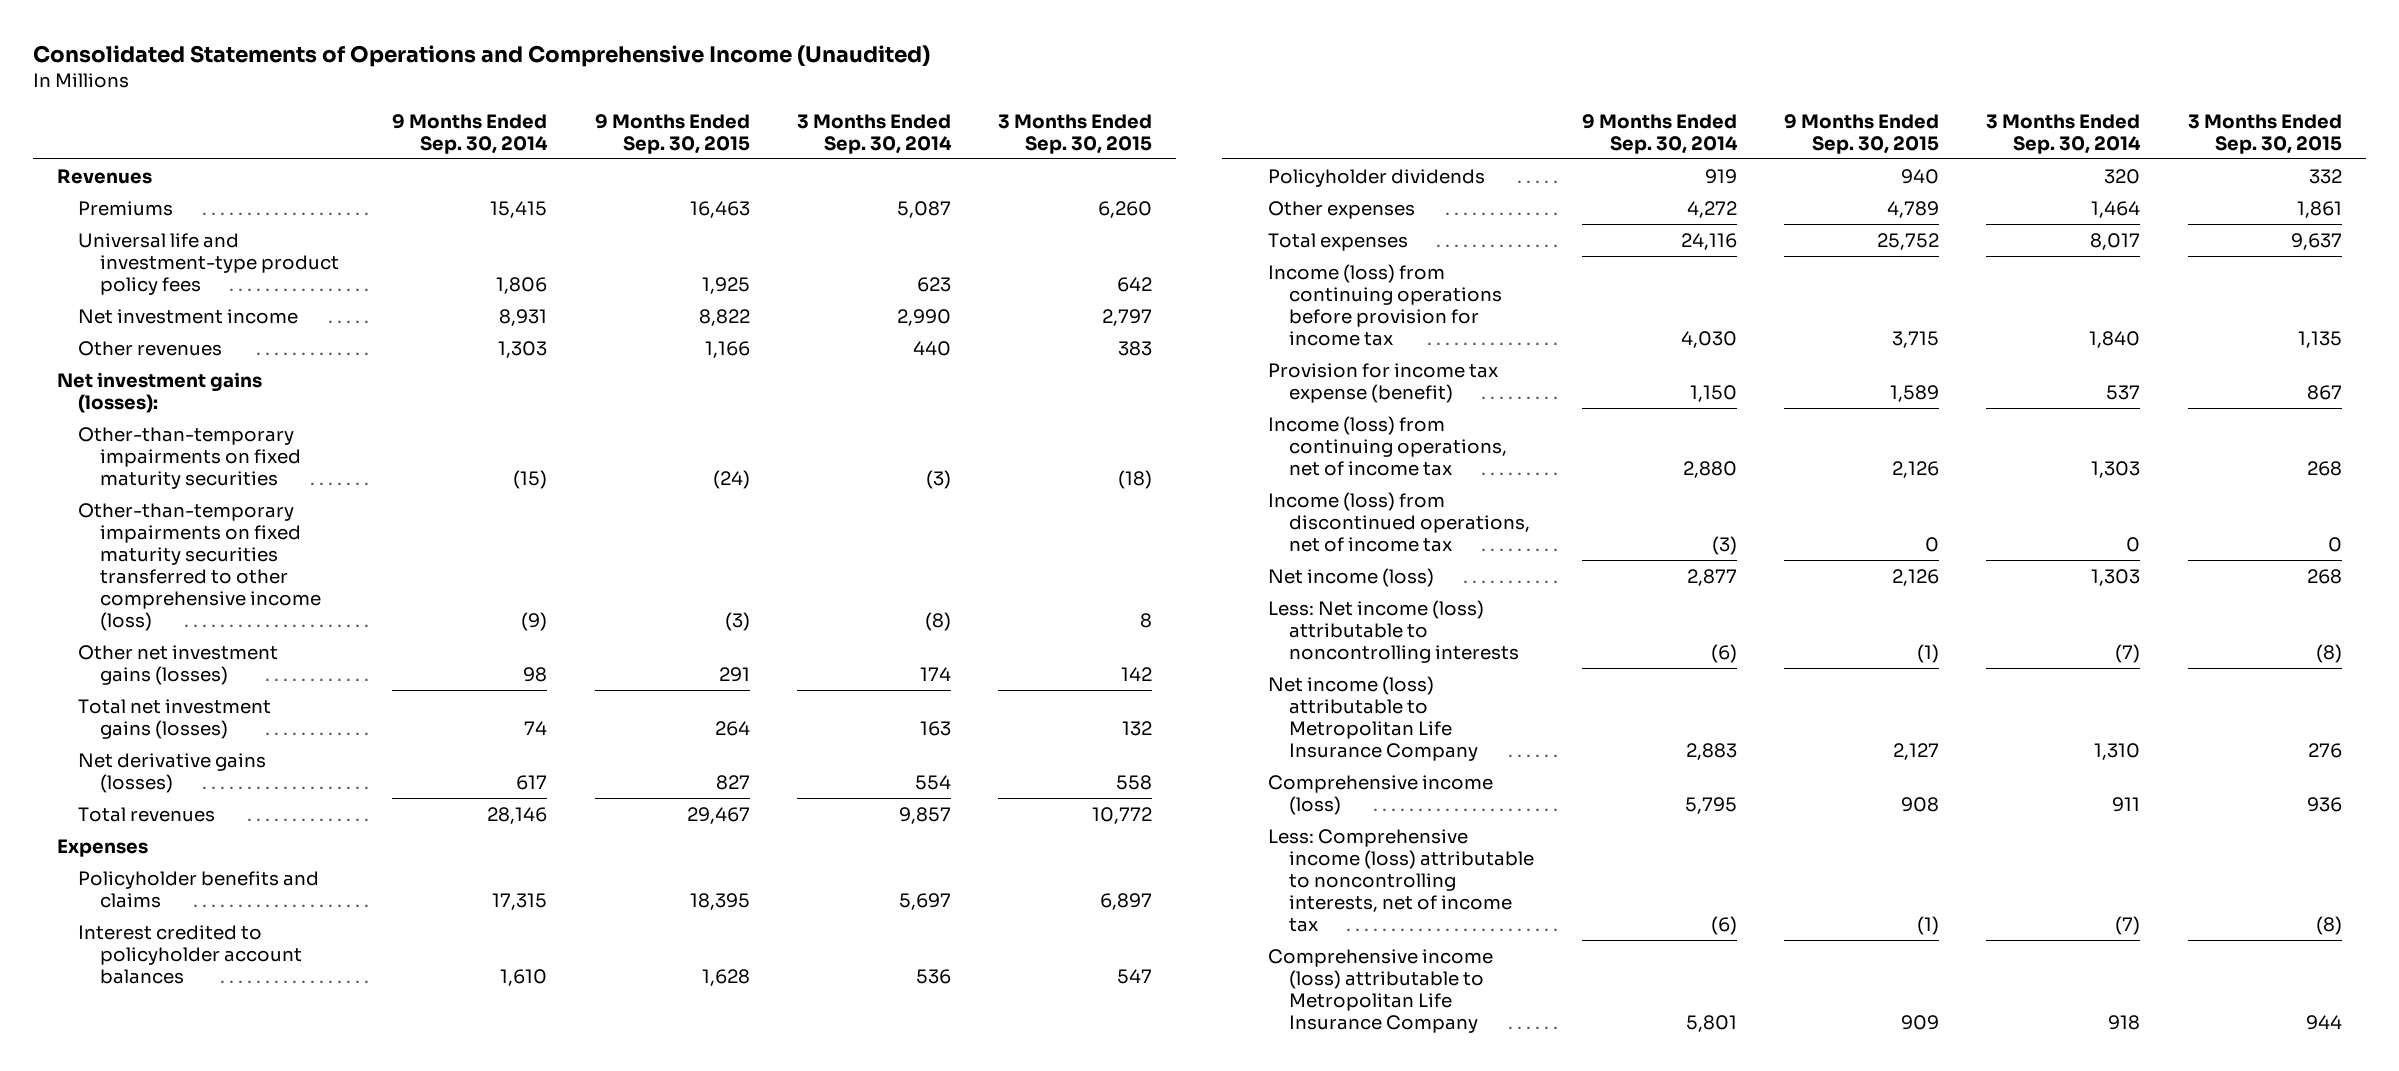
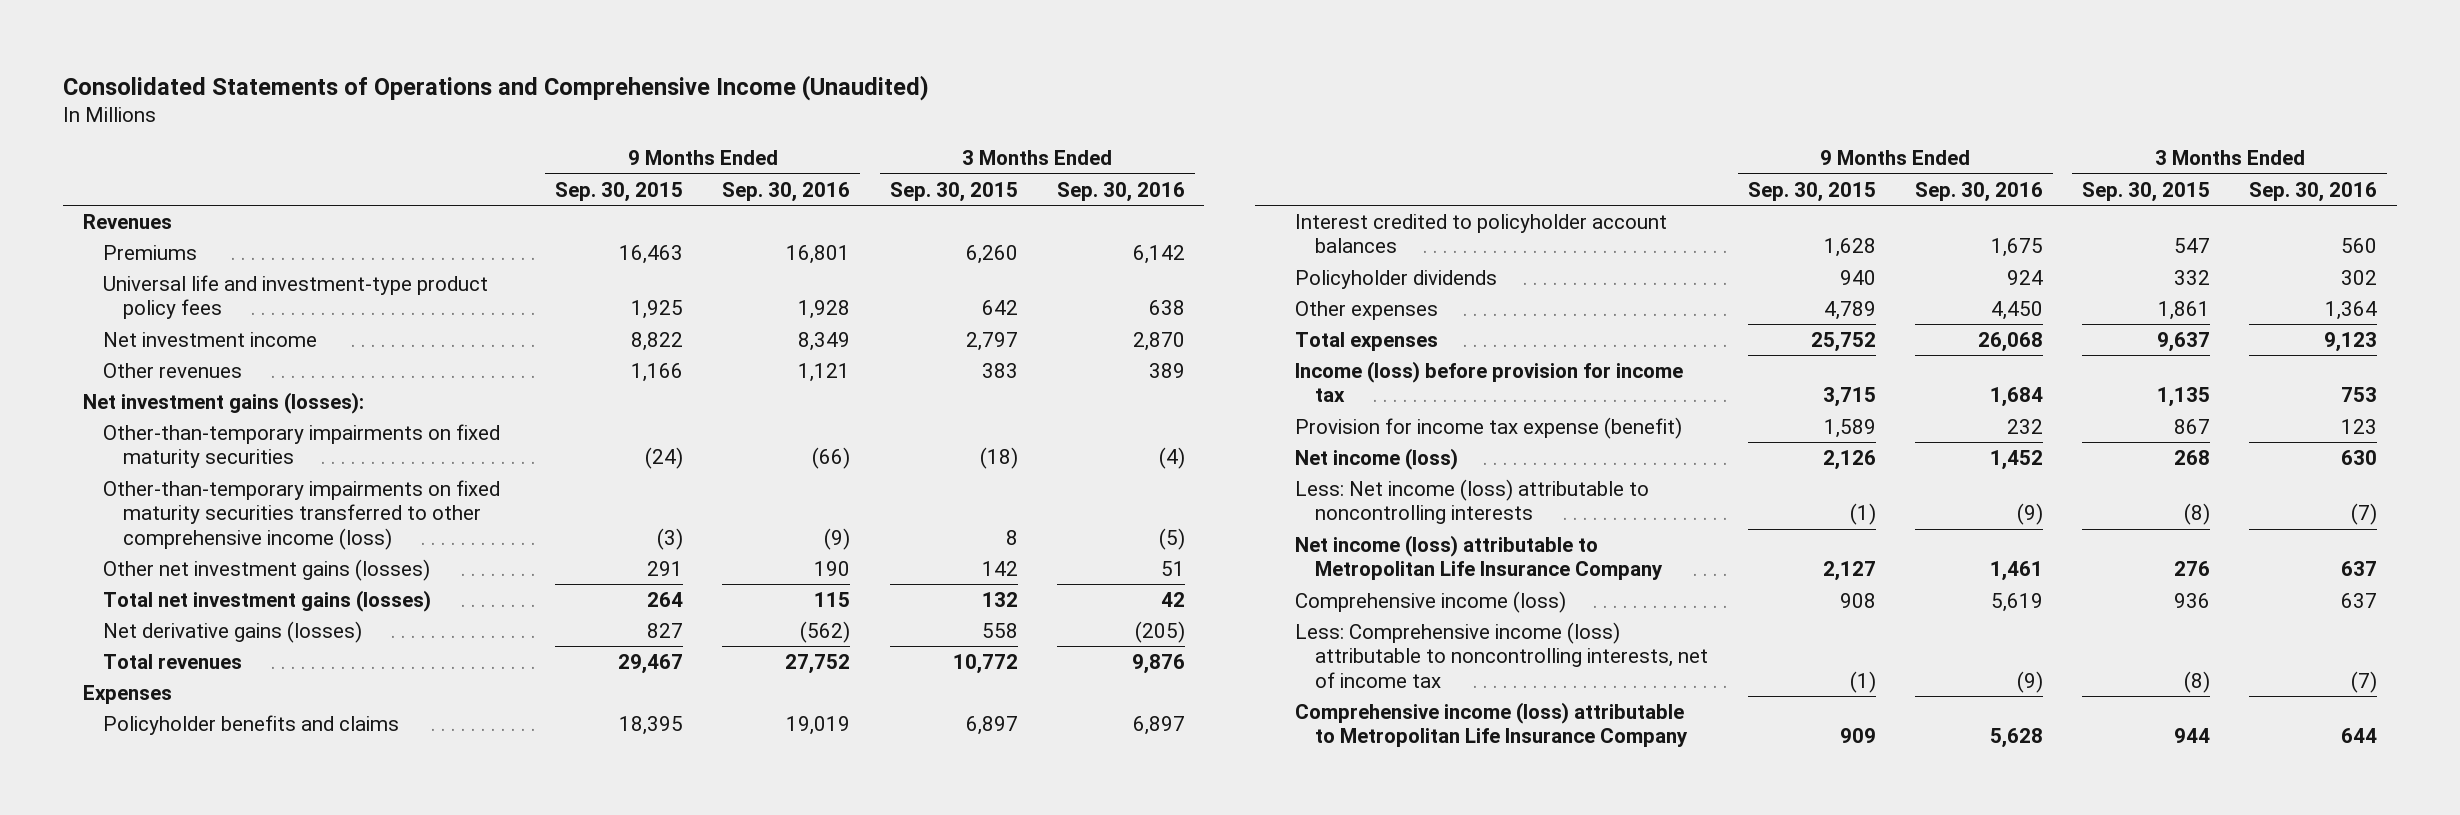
[392,113,549,154] 9 Months Ended Sep. 30, 2014 -> none
[797,113,953,154] 3 Months Ended Sep. 30, 2014 -> none
none -> [722,181,851,202] Sep. 30, 2016
none -> [1056,181,1185,202] Sep. 30, 2016
[1267,263,1503,346] Income (loss) from continuing operations before provision for income tax -> [1295,360,1684,403] Income (loss) before provision for income tax
[1267,415,1508,476] Income (loss) from continuing operations, net of income tax -> none
[1267,491,1531,552] Income (loss) from discontinued operations, net of income tax -> none

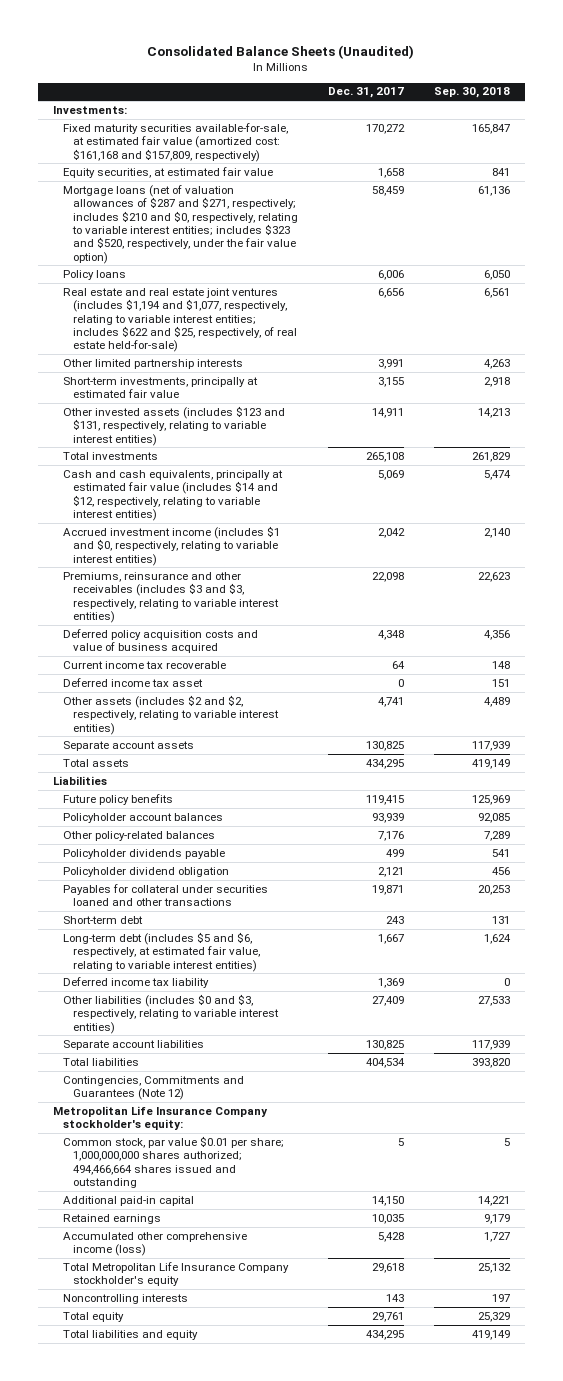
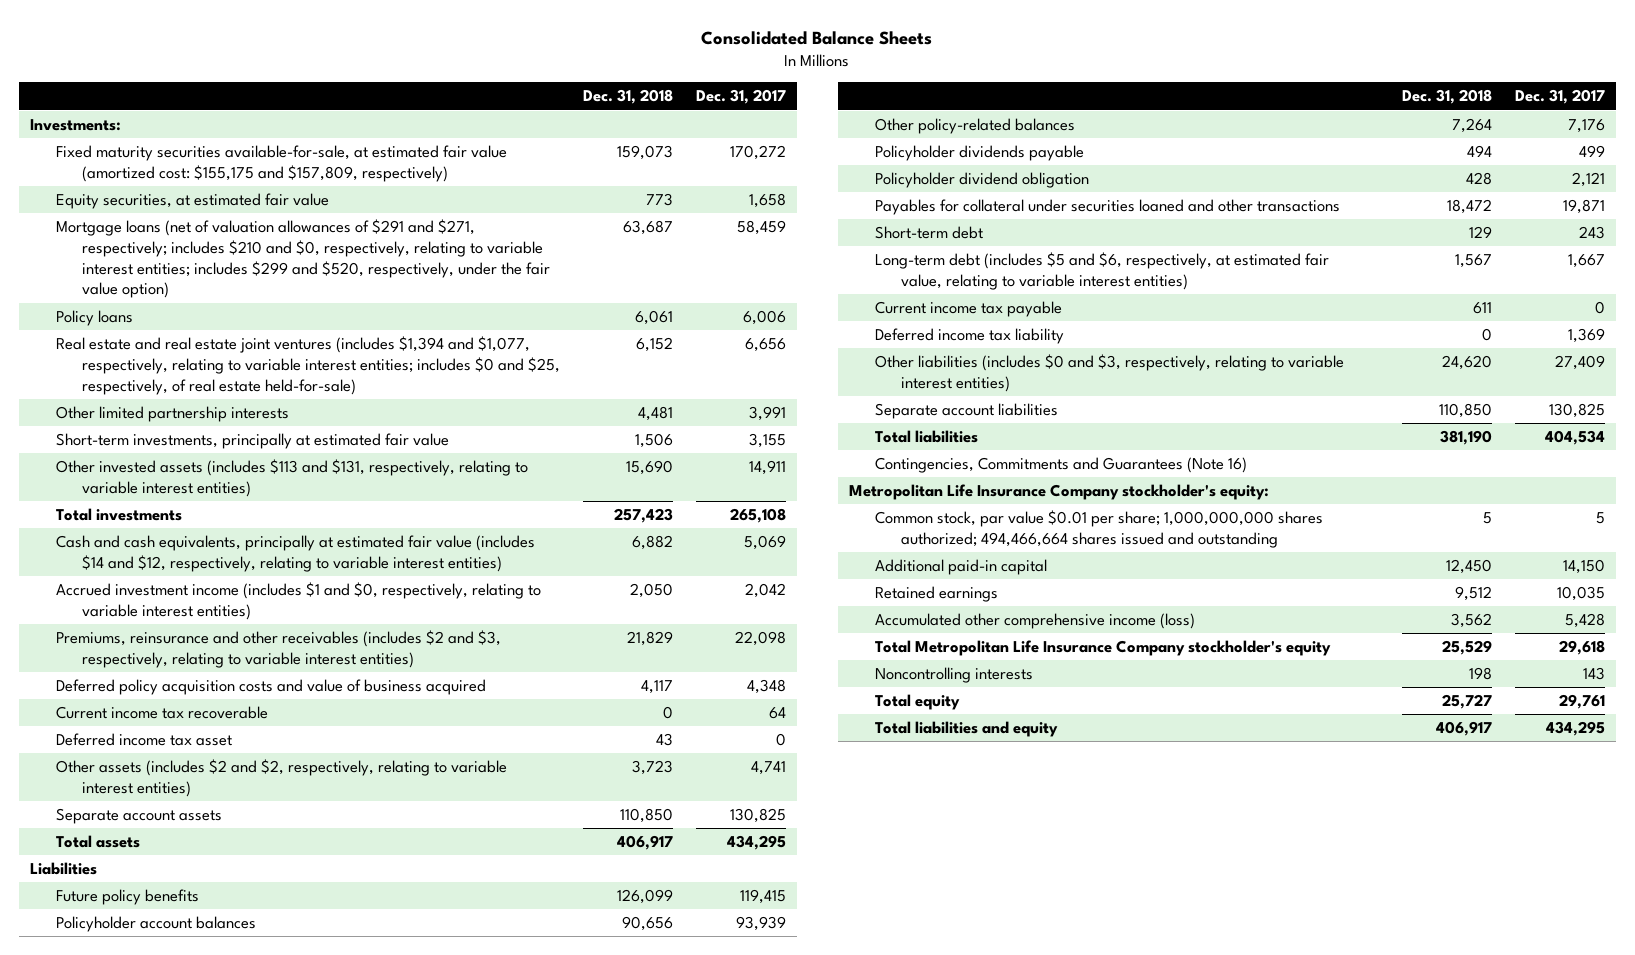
[147,44,415,59] Consolidated Balance Sheets (Unaudited) -> [701,30,933,45] Consolidated Balance Sheets
[434,87,511,99] Sep. 30, 2018 -> none
none -> [582,89,673,105] Dec. 31, 2018
[62,122,288,162] Fixed maturity securities available-for-sale, at estimated fair value (amortized cost: $161,168 and $157,809, respectively) -> [55,145,507,182] Fixed maturity securities available-for-sale, at estimated fair value (amortized cost: $155,175 and $157,809, respectively)
[62,184,299,264] Mortgage loans (net of valuation allowances of $287 and $271, respectively; includes $210 and $0, respectively, relating to variable interest entities; includes $323 and $520, respectively, under the fair value option) -> [55,219,550,299] Mortgage loans (net of valuation allowances of $291 and $271, respectively; includes $210 and $0, respectively, relating to variable interest entities; includes $299 and $520, respectively, under the fair value option)
[62,287,298,353] Real estate and real estate joint ventures (includes $1,194 and $1,077, respectively, relating to variable interest entities; includes $622 and $25, respectively, of real estate held-for-sale) -> [55,336,560,395] Real estate and real estate joint ventures (includes $1,394 and $1,077, respectively, relating to variable interest entities; includes $0 and $25, respectively, of real estate held-for-sale)
[62,405,285,446] Other invested assets (includes $123 and $131, respectively, relating to variable interest entities) -> [55,459,528,497] Other invested assets (includes $113 and $131, respectively, relating to variable interest entities)
[62,571,280,623] Premiums, reinsurance and other receivables (includes $3 and $3, respectively, relating to variable interest entities) -> [55,630,501,668] Premiums, reinsurance and other receivables (includes $2 and $3, respectively, relating to variable interest entities)
none -> [875,301,1063,318] Current income tax payable
[62,1075,244,1101] Contingencies, Commitments and Guarantees (Note 12) -> [875,457,1248,474] Contingencies, Commitments and Guarantees (Note 16)

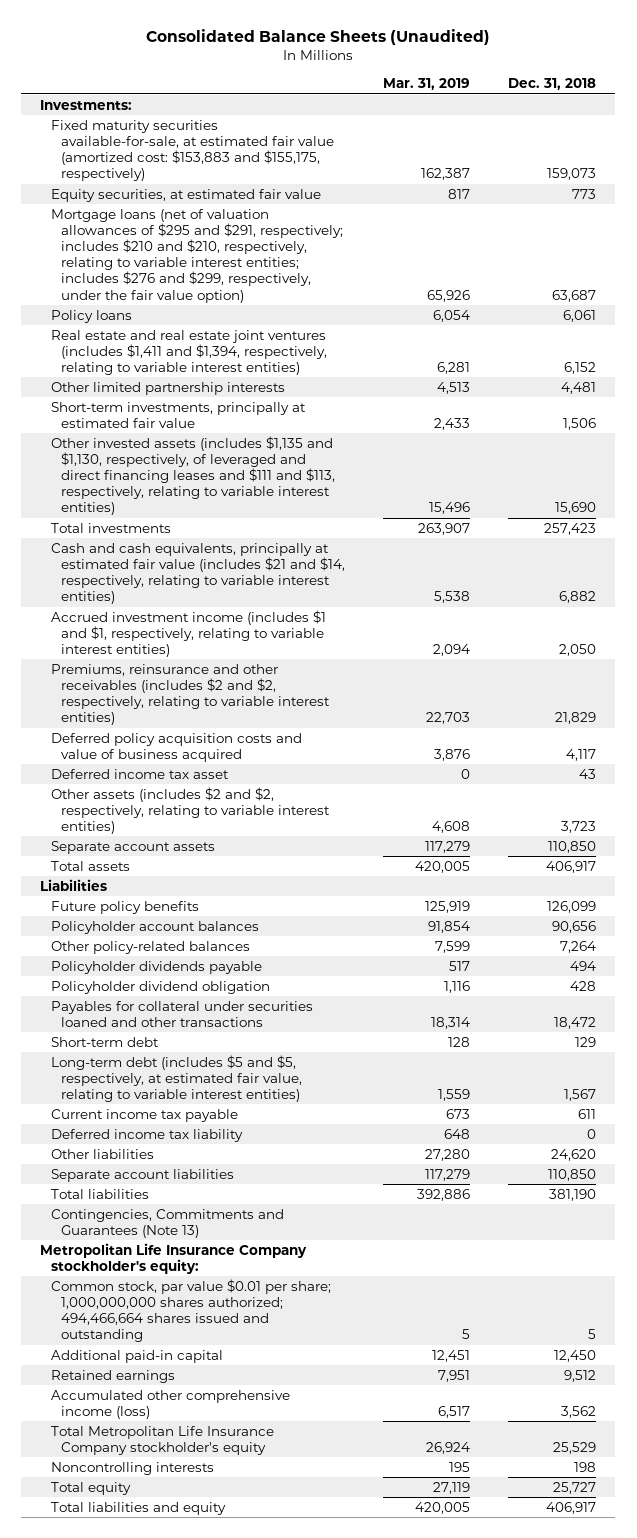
[701,30,933,45] Consolidated Balance Sheets -> [146,29,491,46] Consolidated Balance Sheets (Unaudited)
[695,89,786,105] Dec. 31, 2017 -> none
none -> [383,78,471,91] Mar. 31, 2019
[55,145,507,182] Fixed maturity securities available-for-sale, at estimated fair value (amortized cost: $155,175 and $157,809, respectively) -> [50,119,335,182] Fixed maturity securities available-for-sale, at estimated fair value (amortized cost: $153,883 and $155,175, respectively)
[55,219,550,299] Mortgage loans (net of valuation allowances of $291 and $271, respectively; includes $210 and $0, respectively, relating to variable interest entities; includes $299 and $520, respectively, under the fair value option) -> [50,208,344,303] Mortgage loans (net of valuation allowances of $295 and $291, respectively; includes $210 and $210, respectively, relating to variable interest entities; includes $276 and $299, respectively, under the fair value option)
[55,336,560,395] Real estate and real estate joint ventures (includes $1,394 and $1,077, respectively, relating to variable interest entities; includes $0 and $25, respectively, of real estate held-for-sale) -> [50,329,328,376] Real estate and real estate joint ventures (includes $1,411 and $1,394, respectively, relating to variable interest entities)
[55,459,528,497] Other invested assets (includes $113 and $131, respectively, relating to variable interest entities) -> [50,435,336,516] Other invested assets (includes $1,135 and $1,130, respectively, of leveraged and direct financing leases and $111 and $113, respectively, relating to variable interest entities)
[55,535,535,572] Cash and cash equivalents, principally at estimated fair value (includes $14 and $12, respectively, relating to variable interest entities) -> [50,542,346,605] Cash and cash equivalents, principally at estimated fair value (includes $21 and $14, respectively, relating to variable interest entities)
[55,582,541,620] Accrued investment income (includes $1 and $0, respectively, relating to variable interest entities) -> [50,609,326,658] Accrued investment income (includes $1 and $1, respectively, relating to variable interest entities)
[55,630,501,668] Premiums, reinsurance and other receivables (includes $2 and $3, respectively, relating to variable interest entities) -> [50,663,331,726] Premiums, reinsurance and other receivables (includes $2 and $2, respectively, relating to variable interest entities)
[55,706,268,720] Current income tax recoverable -> none
[875,252,1330,290] Long-term debt (includes $5 and $6, respectively, at estimated fair value, relating to variable interest entities) -> [50,1054,303,1103] Long-term debt (includes $5 and $5, respectively, at estimated fair value, relating to variable interest entities)
[875,354,1345,392] Other liabilities (includes $0 and $3, respectively, relating to variable interest entities) -> [50,1148,154,1159] Other liabilities
[875,457,1248,474] Contingencies, Commitments and Guarantees (Note 16) -> [50,1208,284,1238] Contingencies, Commitments and Guarantees (Note 13)

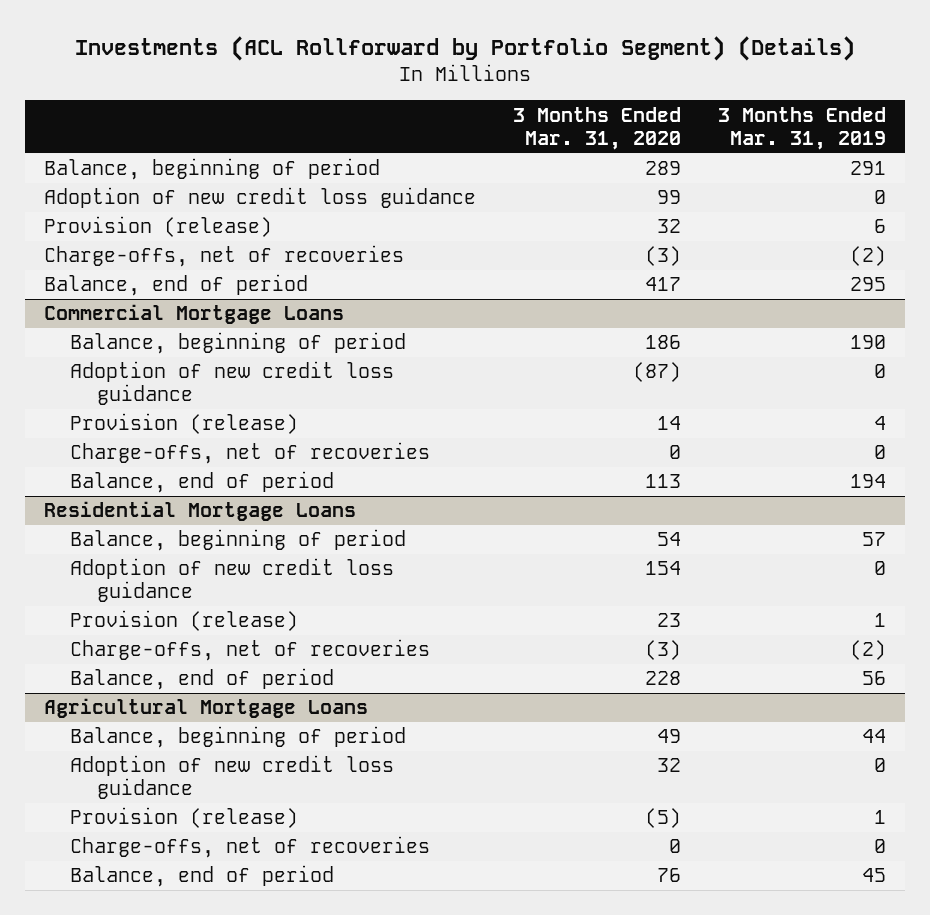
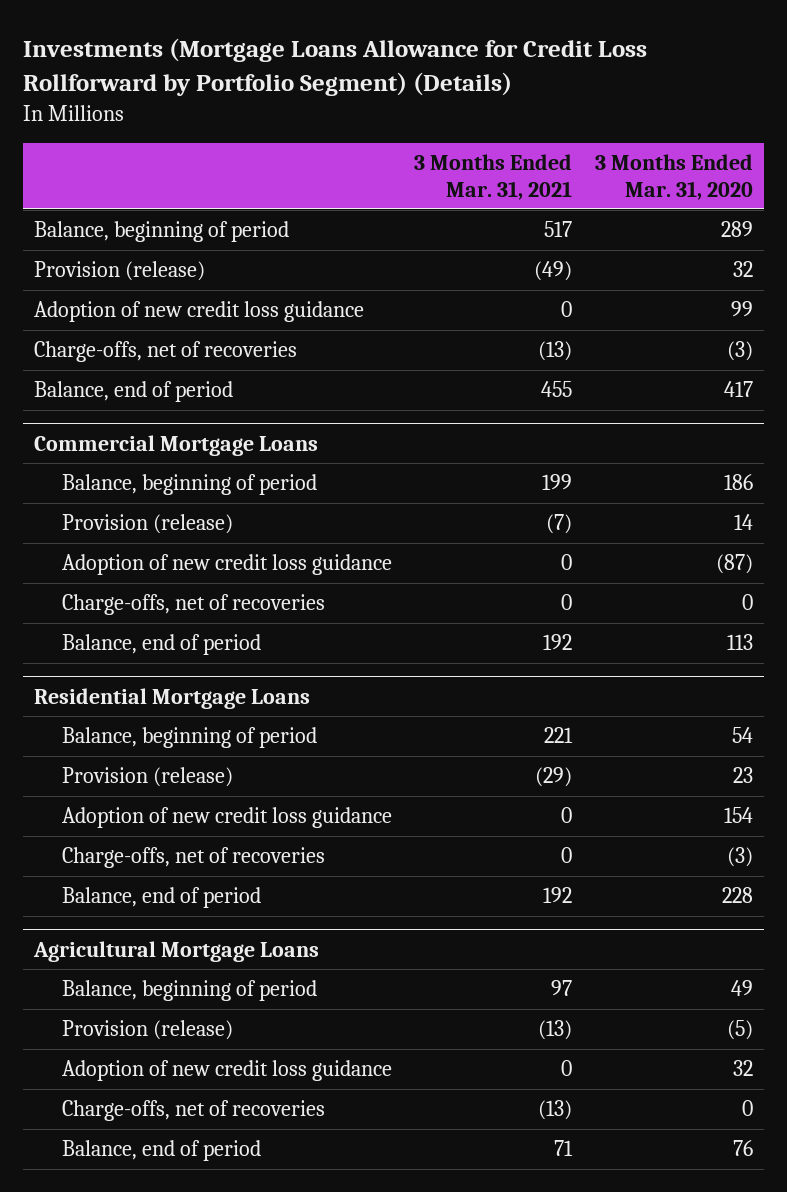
[74,35,855,61] Investments (ACL Rollforward by Portfolio Segment) (Details) -> [23,38,648,97] Investments (Mortgage Loans Allowance for Credit Loss Rollforward by Portfolio Segment) (Details)
[718,106,887,150] 3 Months Ended Mar. 31, 2019 -> none
none -> [414,153,573,200] 3 Months Ended Mar. 31, 2021
[43,187,476,209] Adoption of new credit loss guidance -> [34,301,365,323] Adoption of new credit loss guidance
[70,361,395,406] Adoption of new credit loss guidance -> [62,554,393,576] Adoption of new credit loss guidance
[70,558,395,603] Adoption of new credit loss guidance -> [62,807,393,829] Adoption of new credit loss guidance
[70,755,395,800] Adoption of new credit loss guidance -> [62,1060,393,1082] Adoption of new credit loss guidance

